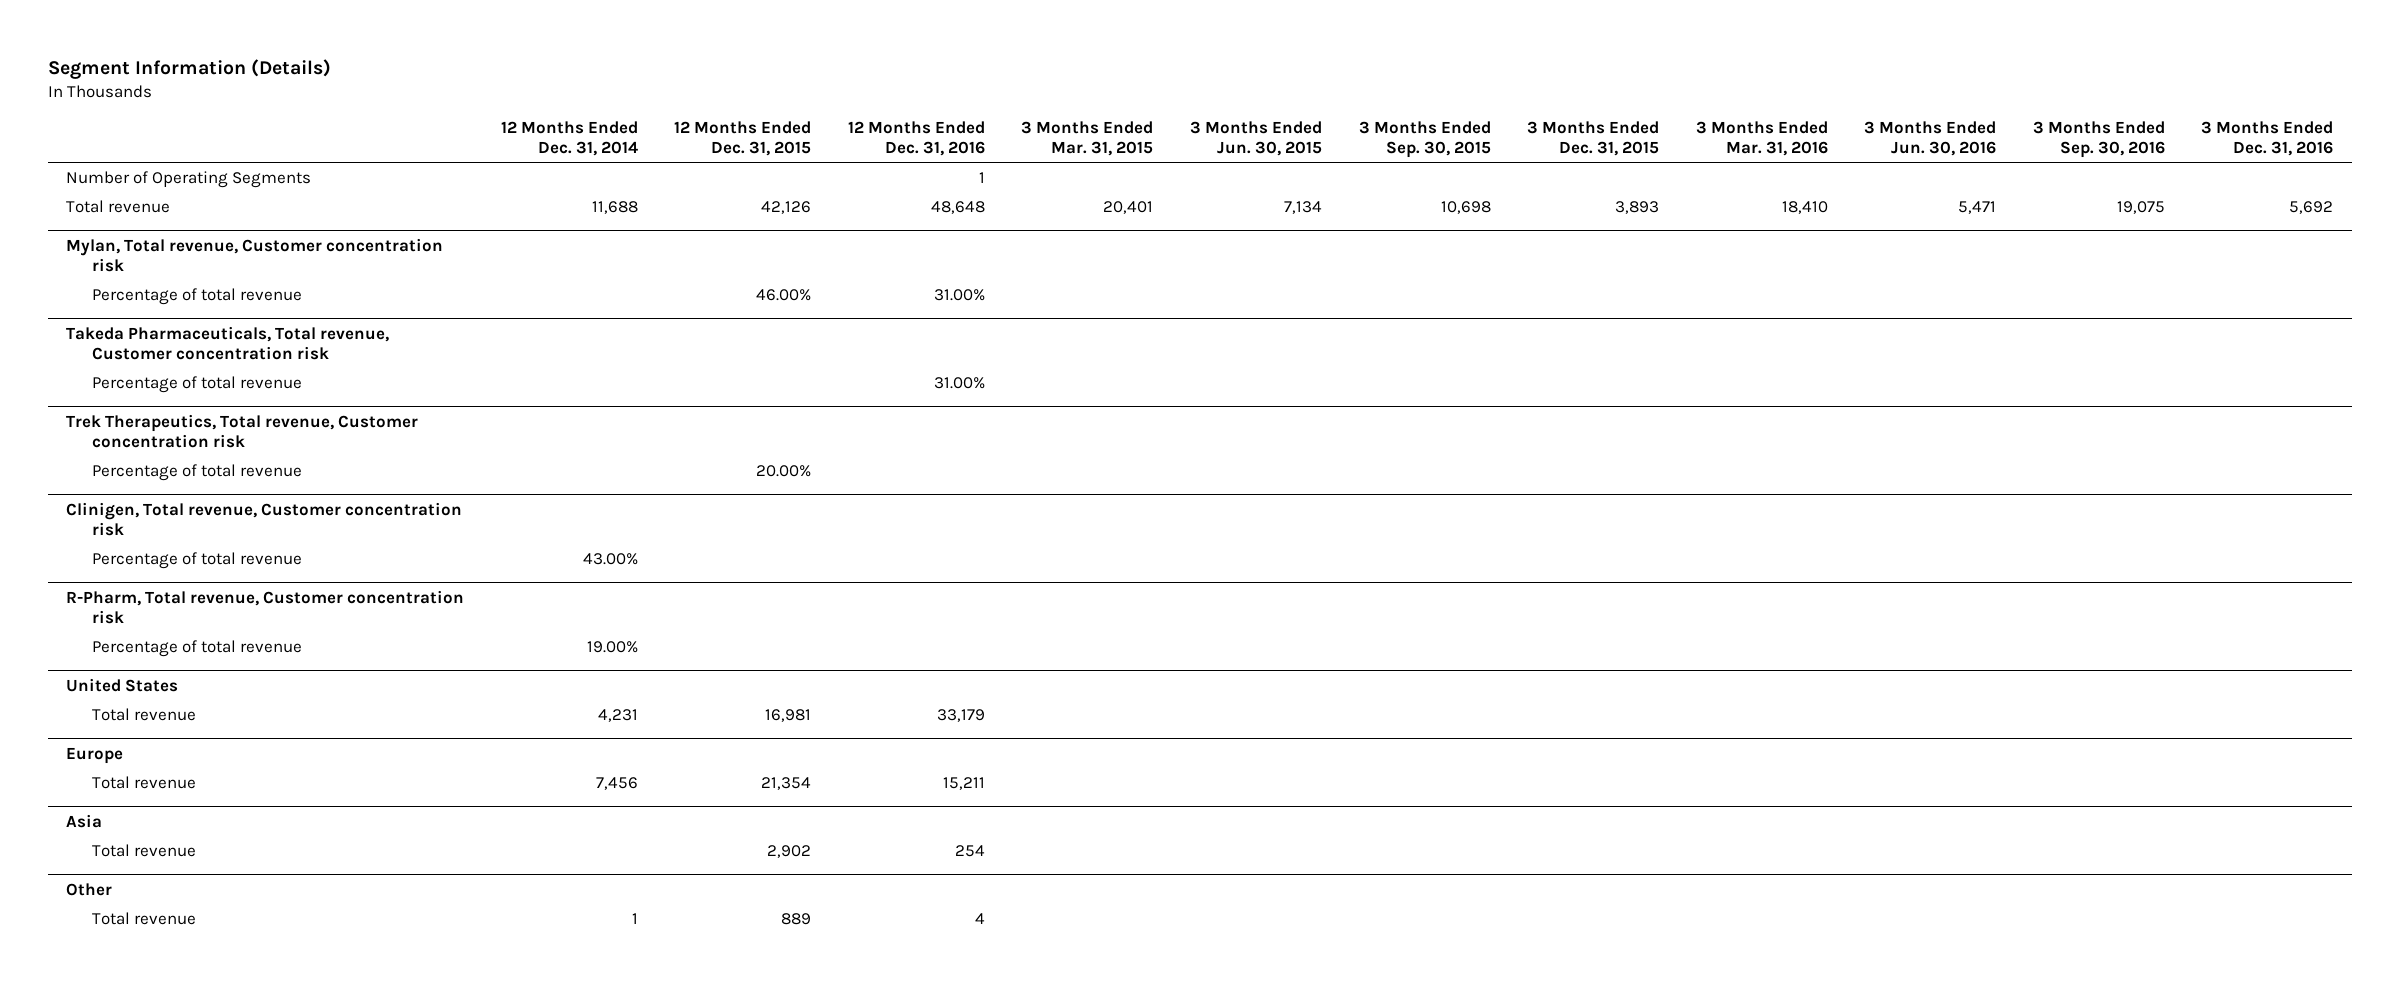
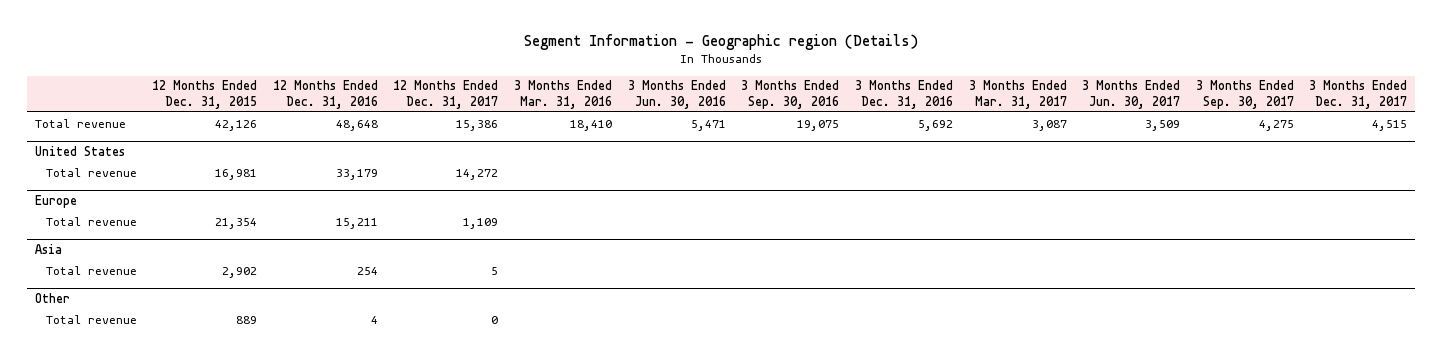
[47,59,331,80] Segment Information (Details) -> [524,34,919,51] Segment Information - Geographic region (Details)
[500,121,638,157] 12 Months Ended Dec. 31, 2014 -> none
[1021,121,1154,157] 3 Months Ended Mar. 31, 2015 -> none
[1189,121,1322,157] 3 Months Ended Jun. 30, 2015 -> none
[1358,121,1491,159] 3 Months Ended Sep. 30, 2015 -> none
[1527,121,1660,157] 3 Months Ended Dec. 31, 2015 -> none
none -> [393,80,499,109] 12 Months Ended Dec. 31, 2017
none -> [968,80,1067,109] 3 Months Ended Mar. 31, 2017
none -> [1082,80,1181,109] 3 Months Ended Jun. 30, 2017
none -> [1195,80,1294,109] 3 Months Ended Sep. 30, 2017
none -> [1309,80,1408,109] 3 Months Ended Dec. 31, 2017
[66,170,312,188] Number of Operating Segments -> none
[66,237,444,272] Mylan, Total revenue, Customer concentration risk -> none
[92,287,303,305] Percentage of total revenue -> none
[66,325,390,360] Takeda Pharmaceuticals, Total revenue, Customer concentration risk -> none
[92,375,303,393] Percentage of total revenue -> none
[66,413,419,448] Trek Therapeutics, Total revenue, Customer concentration risk -> none
[92,463,303,481] Percentage of total revenue -> none
[66,501,463,536] Clinigen, Total revenue, Customer concentration risk -> none
[92,551,303,569] Percentage of total revenue -> none
[66,589,465,624] R-Pharm, Total revenue, Customer concentration risk -> none
[92,639,303,657] Percentage of total revenue -> none

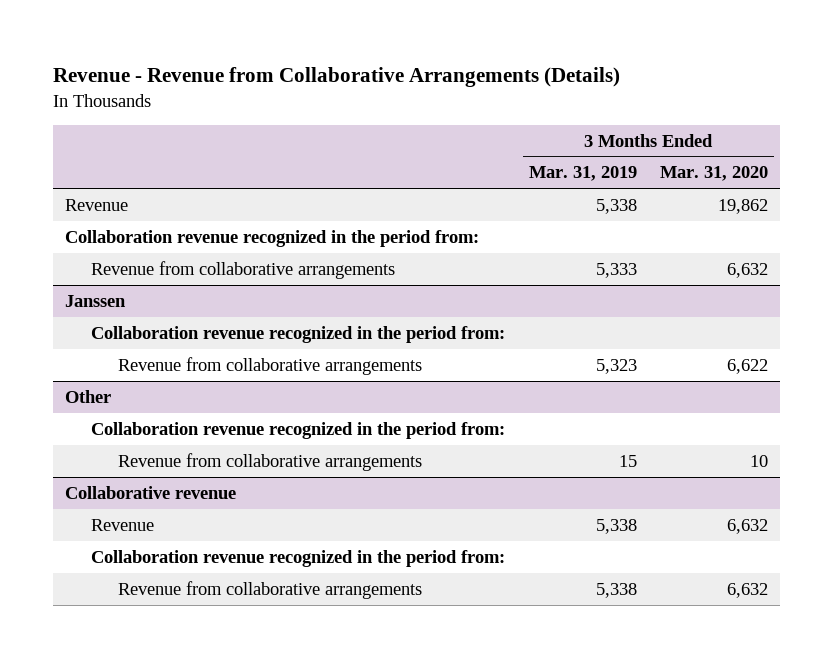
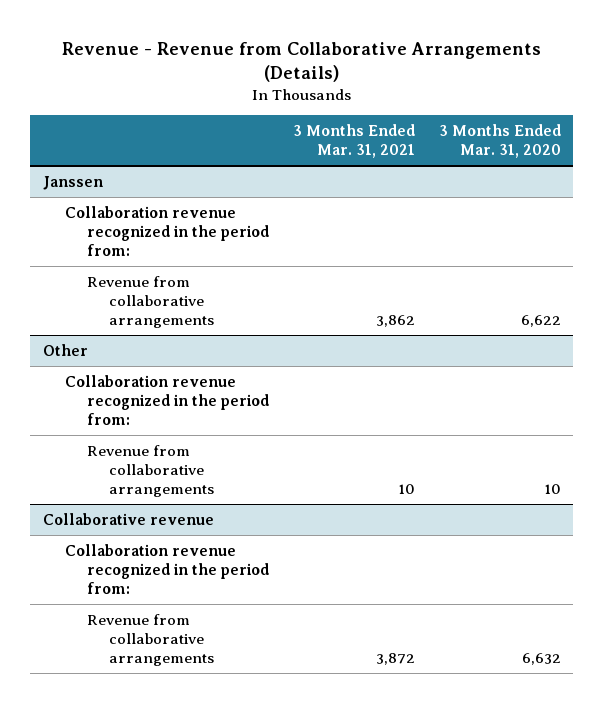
[528,166,637,182] Mar. 31, 2019 -> none
none -> [292,124,415,159] 3 Months Ended Mar. 31, 2021
[65,198,129,211] Revenue -> none
[65,229,480,247] Collaboration revenue recognized in the period from: -> none
[91,260,396,279] Revenue from collaborative arrangements -> none
[91,518,155,531] Revenue -> none

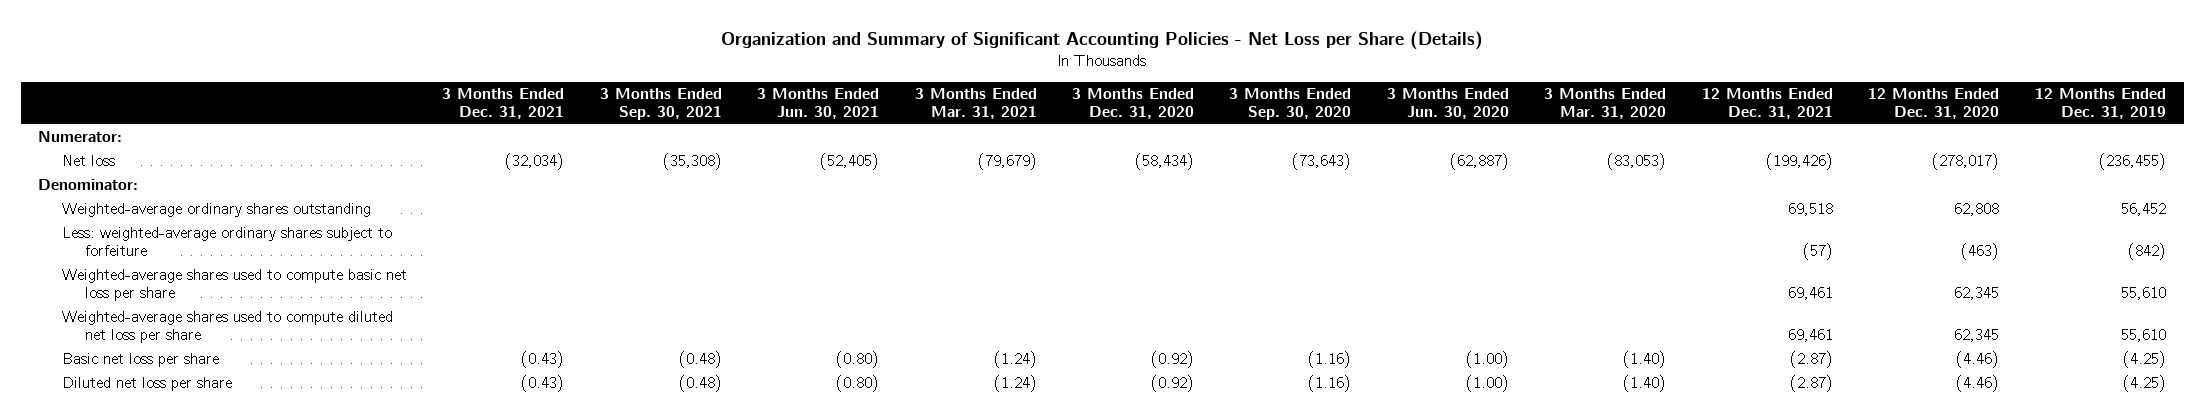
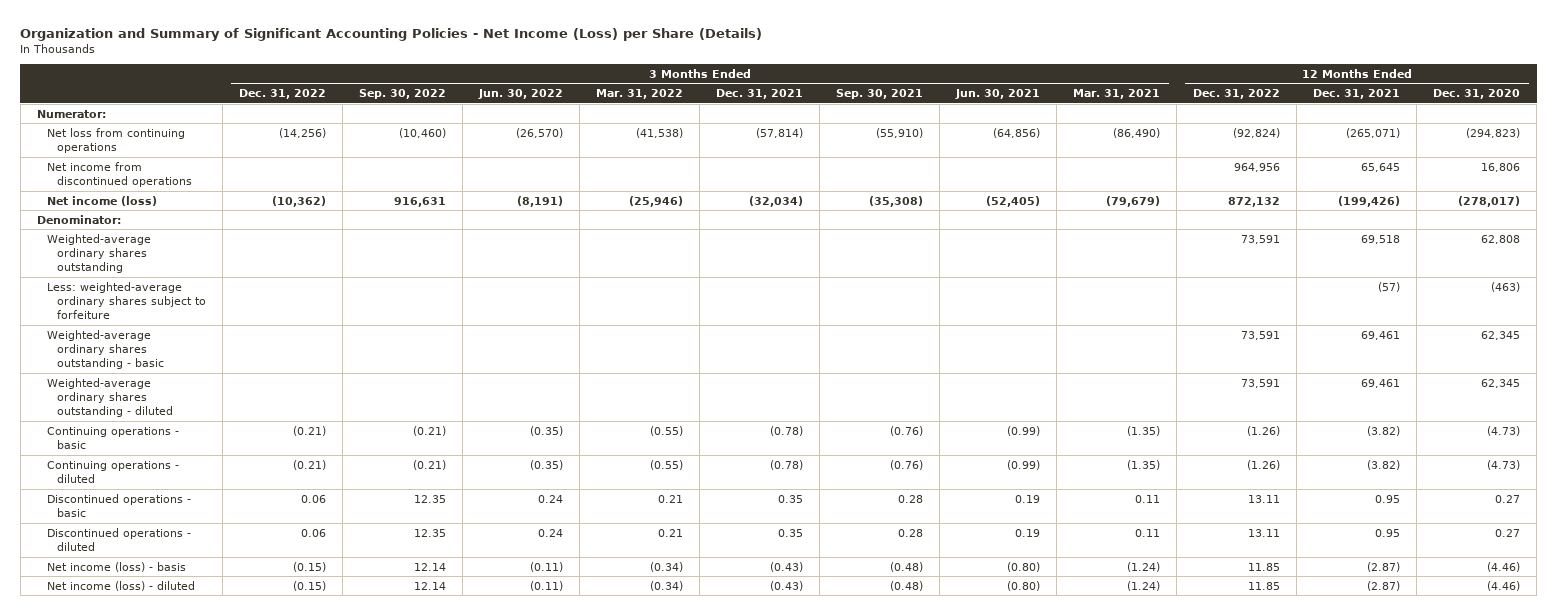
[721,30,1484,50] Organization and Summary of Significant Accounting Policies - Net Loss per Share (Details) -> [20,27,763,41] Organization and Summary of Significant Accounting Policies - Net Income (Loss) per Share (Details)
[1072,87,1195,119] 3 Months Ended Dec. 31, 2020 -> none
[1229,87,1352,120] 3 Months Ended Sep. 30, 2020 -> none
[1386,87,1509,119] 3 Months Ended Jun. 30, 2020 -> none
[1544,87,1667,119] 3 Months Ended Mar. 31, 2020 -> none
[2034,87,2166,119] 12 Months Ended Dec. 31, 2019 -> none
none -> [239,88,327,99] Dec. 31, 2022
none -> [359,88,447,99] Sep. 30, 2022
none -> [478,88,564,99] Jun. 30, 2022
none -> [596,88,684,99] Mar. 31, 2022
none -> [1193,88,1281,99] Dec. 31, 2022
none -> [47,127,186,154] Net loss from continuing operations
none -> [47,161,193,188] Net income from discontinued operations
[61,155,115,167] Net loss -> [47,195,158,206] Net income (loss)
[61,269,407,302] Weighted-average shares used to compute basic net loss per share -> [47,329,165,370] Weighted-average ordinary shares outstanding - basic
[61,311,393,344] Weighted-average shares used to compute diluted net loss per share -> [47,377,174,418] Weighted-average ordinary shares outstanding - diluted
none -> [47,426,180,450] Continuing operations - basic
none -> [47,460,180,484] Continuing operations - diluted
none -> [47,493,192,518] Discontinued operations - basic
none -> [47,527,192,552] Discontinued operations - diluted
[61,353,219,368] Basic net loss per share -> [47,561,187,572] Net income (loss) - basis
[61,377,232,392] Diluted net loss per share -> [47,580,196,591] Net income (loss) - diluted

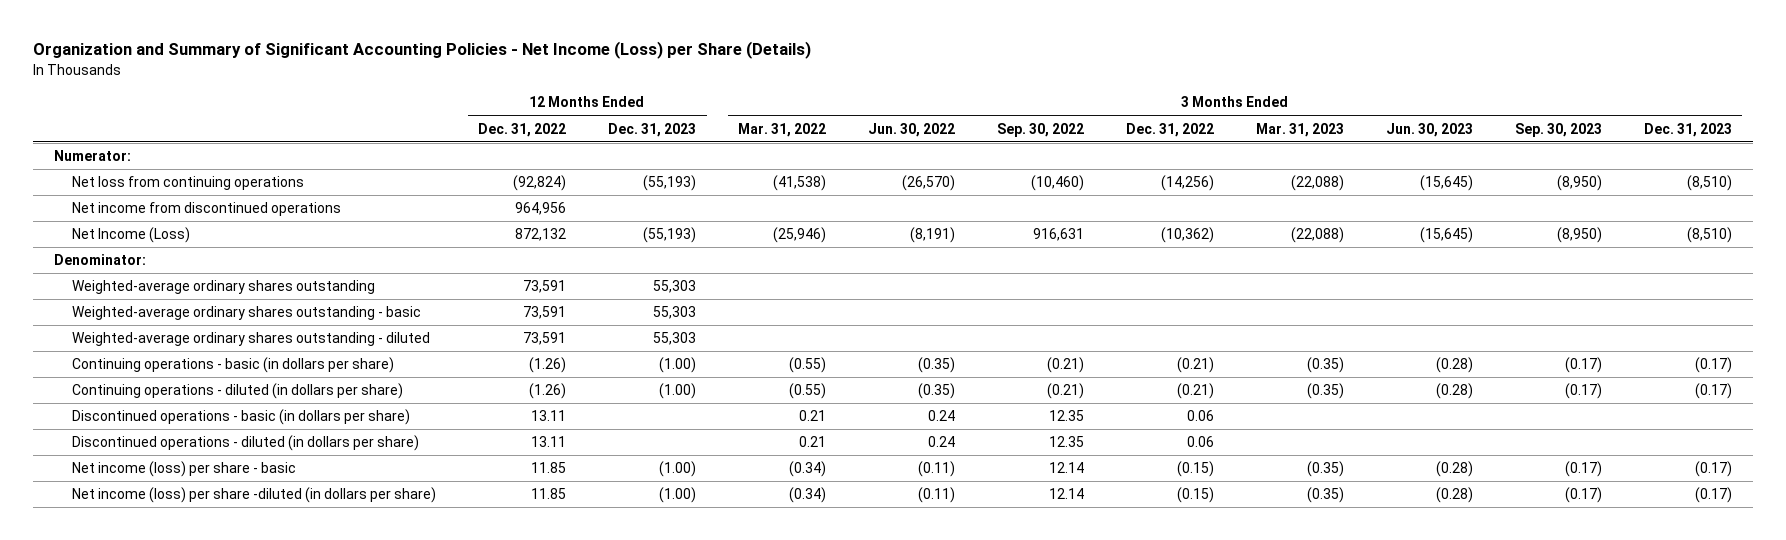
[716,88,804,99] Dec. 31, 2021 -> none
[836,88,924,99] Sep. 30, 2021 -> none
[955,88,1041,99] Jun. 30, 2021 -> none
[1073,88,1161,99] Mar. 31, 2021 -> none
[1313,88,1401,99] Dec. 31, 2021 -> none
[1433,88,1521,99] Dec. 31, 2020 -> none
none -> [608,122,697,137] Dec. 31, 2023
none -> [1256,122,1345,137] Mar. 31, 2023
none -> [1386,122,1474,137] Jun. 30, 2023
none -> [1515,122,1603,137] Sep. 30, 2023
none -> [1643,122,1732,137] Dec. 31, 2023
[47,195,158,206] Net income (loss) -> [72,227,191,244] Net Income (Loss)
[47,281,207,320] Less: weighted-average ordinary shares subject to forfeiture -> none
[47,426,180,450] Continuing operations - basic -> [72,357,395,374] Continuing operations - basic (in dollars per share)
[47,460,180,484] Continuing operations - diluted -> [72,383,404,400] Continuing operations - diluted (in dollars per share)
[47,493,192,518] Discontinued operations - basic -> [72,409,411,426] Discontinued operations - basic (in dollars per share)
[47,527,192,552] Discontinued operations - diluted -> [72,435,420,452] Discontinued operations - diluted (in dollars per share)
[47,561,187,572] Net income (loss) - basis -> [72,461,297,478] Net income (loss) per share - basic
[47,580,196,591] Net income (loss) - diluted -> [72,487,437,504] Net income (loss) per share -diluted (in dollars per share)

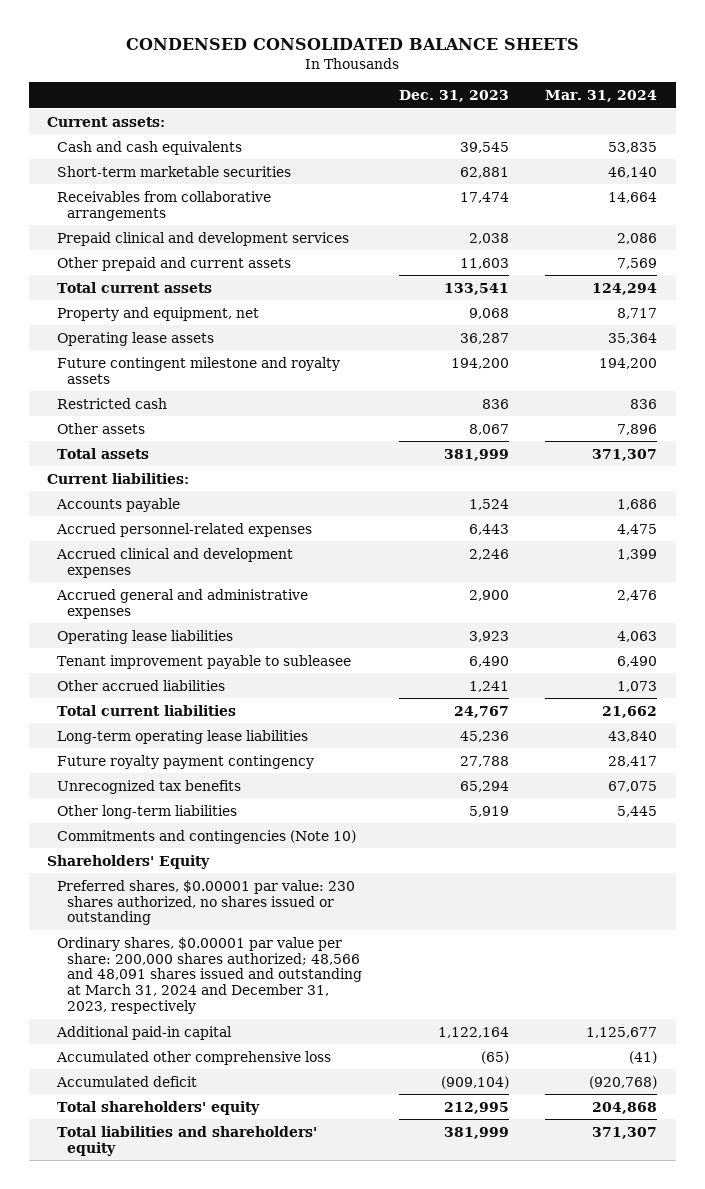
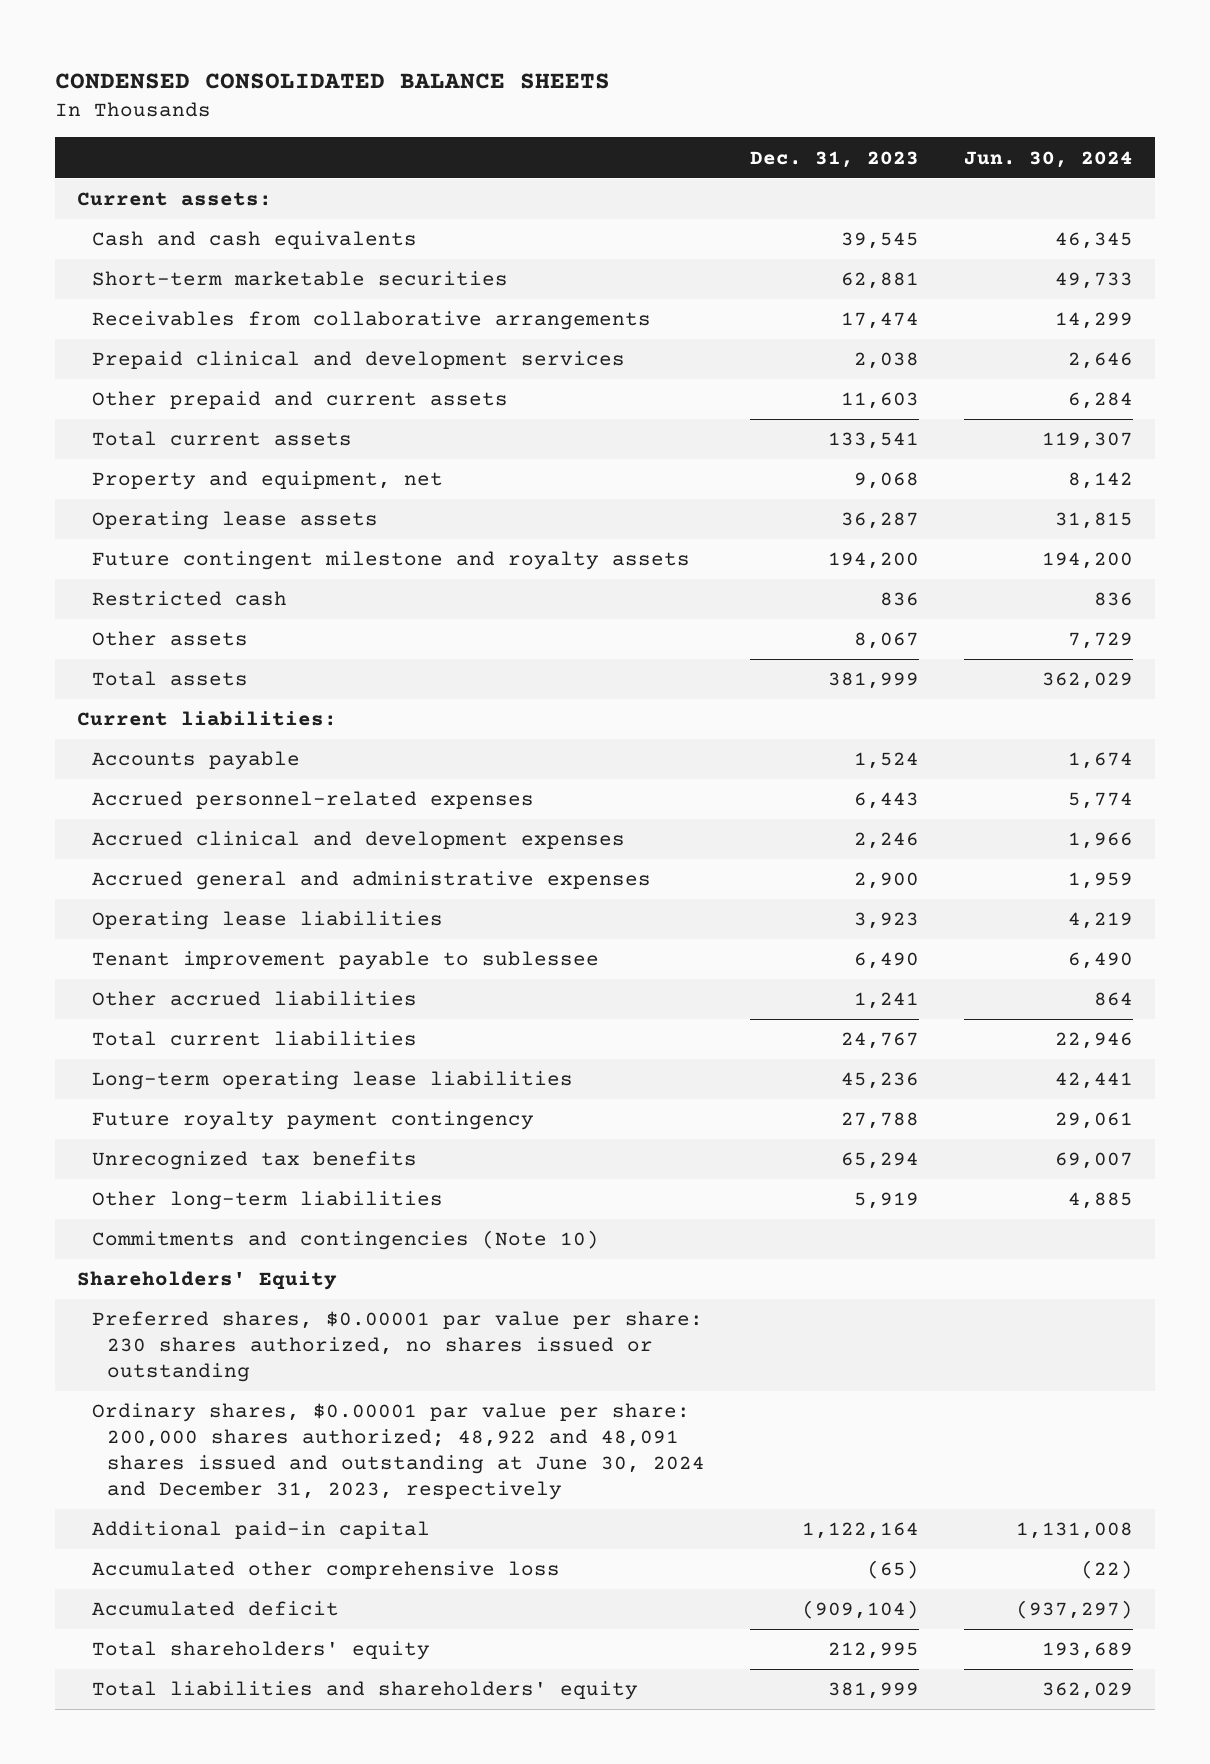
[545,90,658,103] Mar. 31, 2024 -> none
none -> [963,150,1133,168] Jun. 30, 2024
[56,654,351,669] Tenant improvement payable to subleasee -> [91,951,599,971] Tenant improvement payable to sublessee
[56,879,355,926] Preferred shares, $0.00001 par value: 230 shares authorized, no shares issued or outstanding -> [91,1311,703,1383] Preferred shares, $0.00001 par value per share: 230 shares authorized, no shares issued or outstanding
[56,936,362,1015] Ordinary shares, $0.00001 par value per share: 200,000 shares authorized; 48,566 and 48,091 shares issued and outstanding at March 31, 2024 and December 31, 2023, respectively -> [91,1403,705,1501] Ordinary shares, $0.00001 par value per share: 200,000 shares authorized; 48,922 and 48,091 shares issued and outstanding at June 30, 2024 and December 31, 2023, respectively

